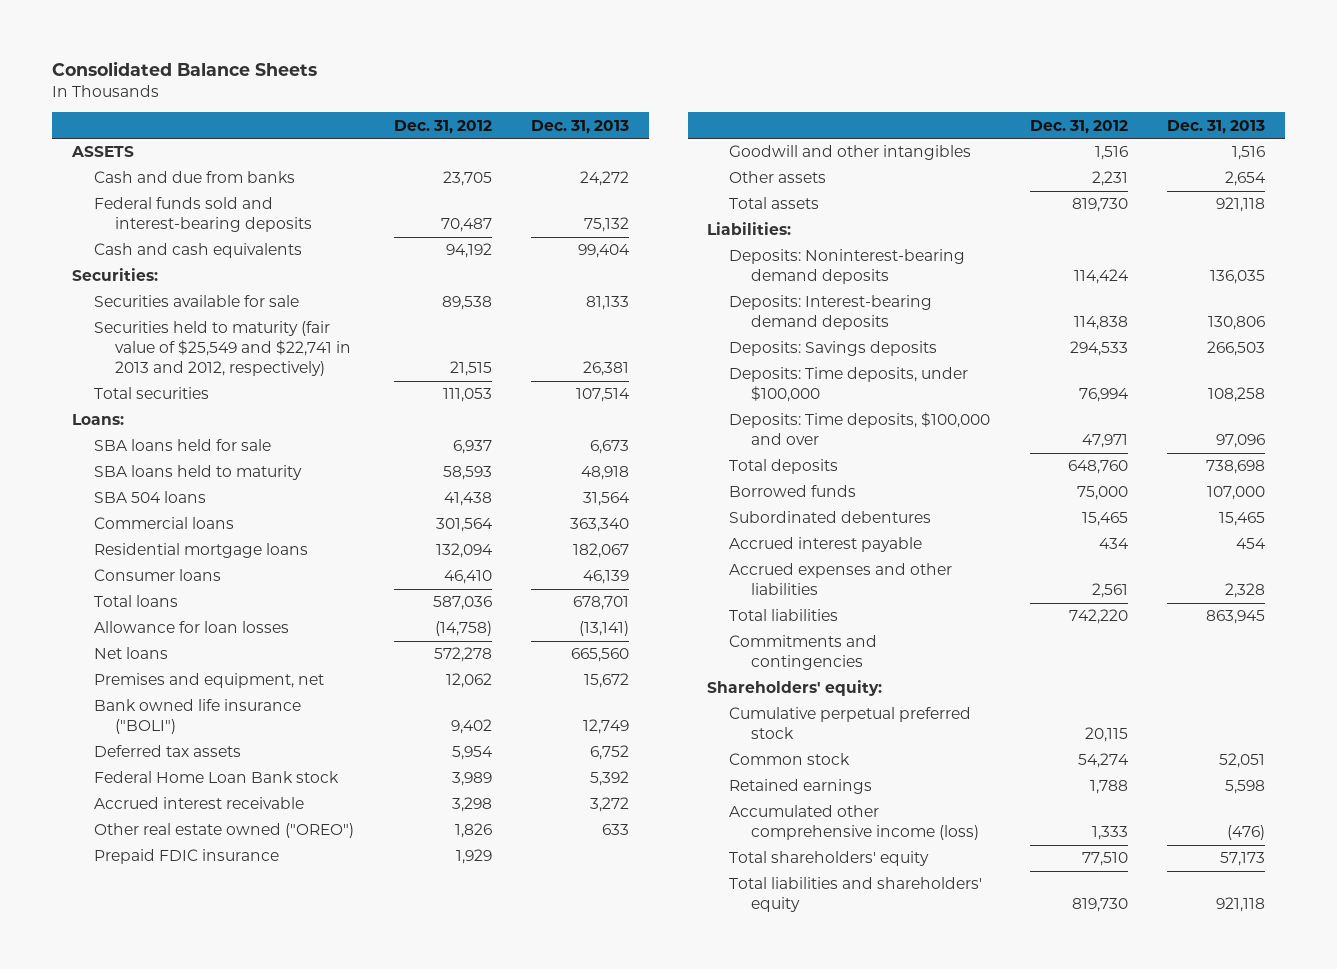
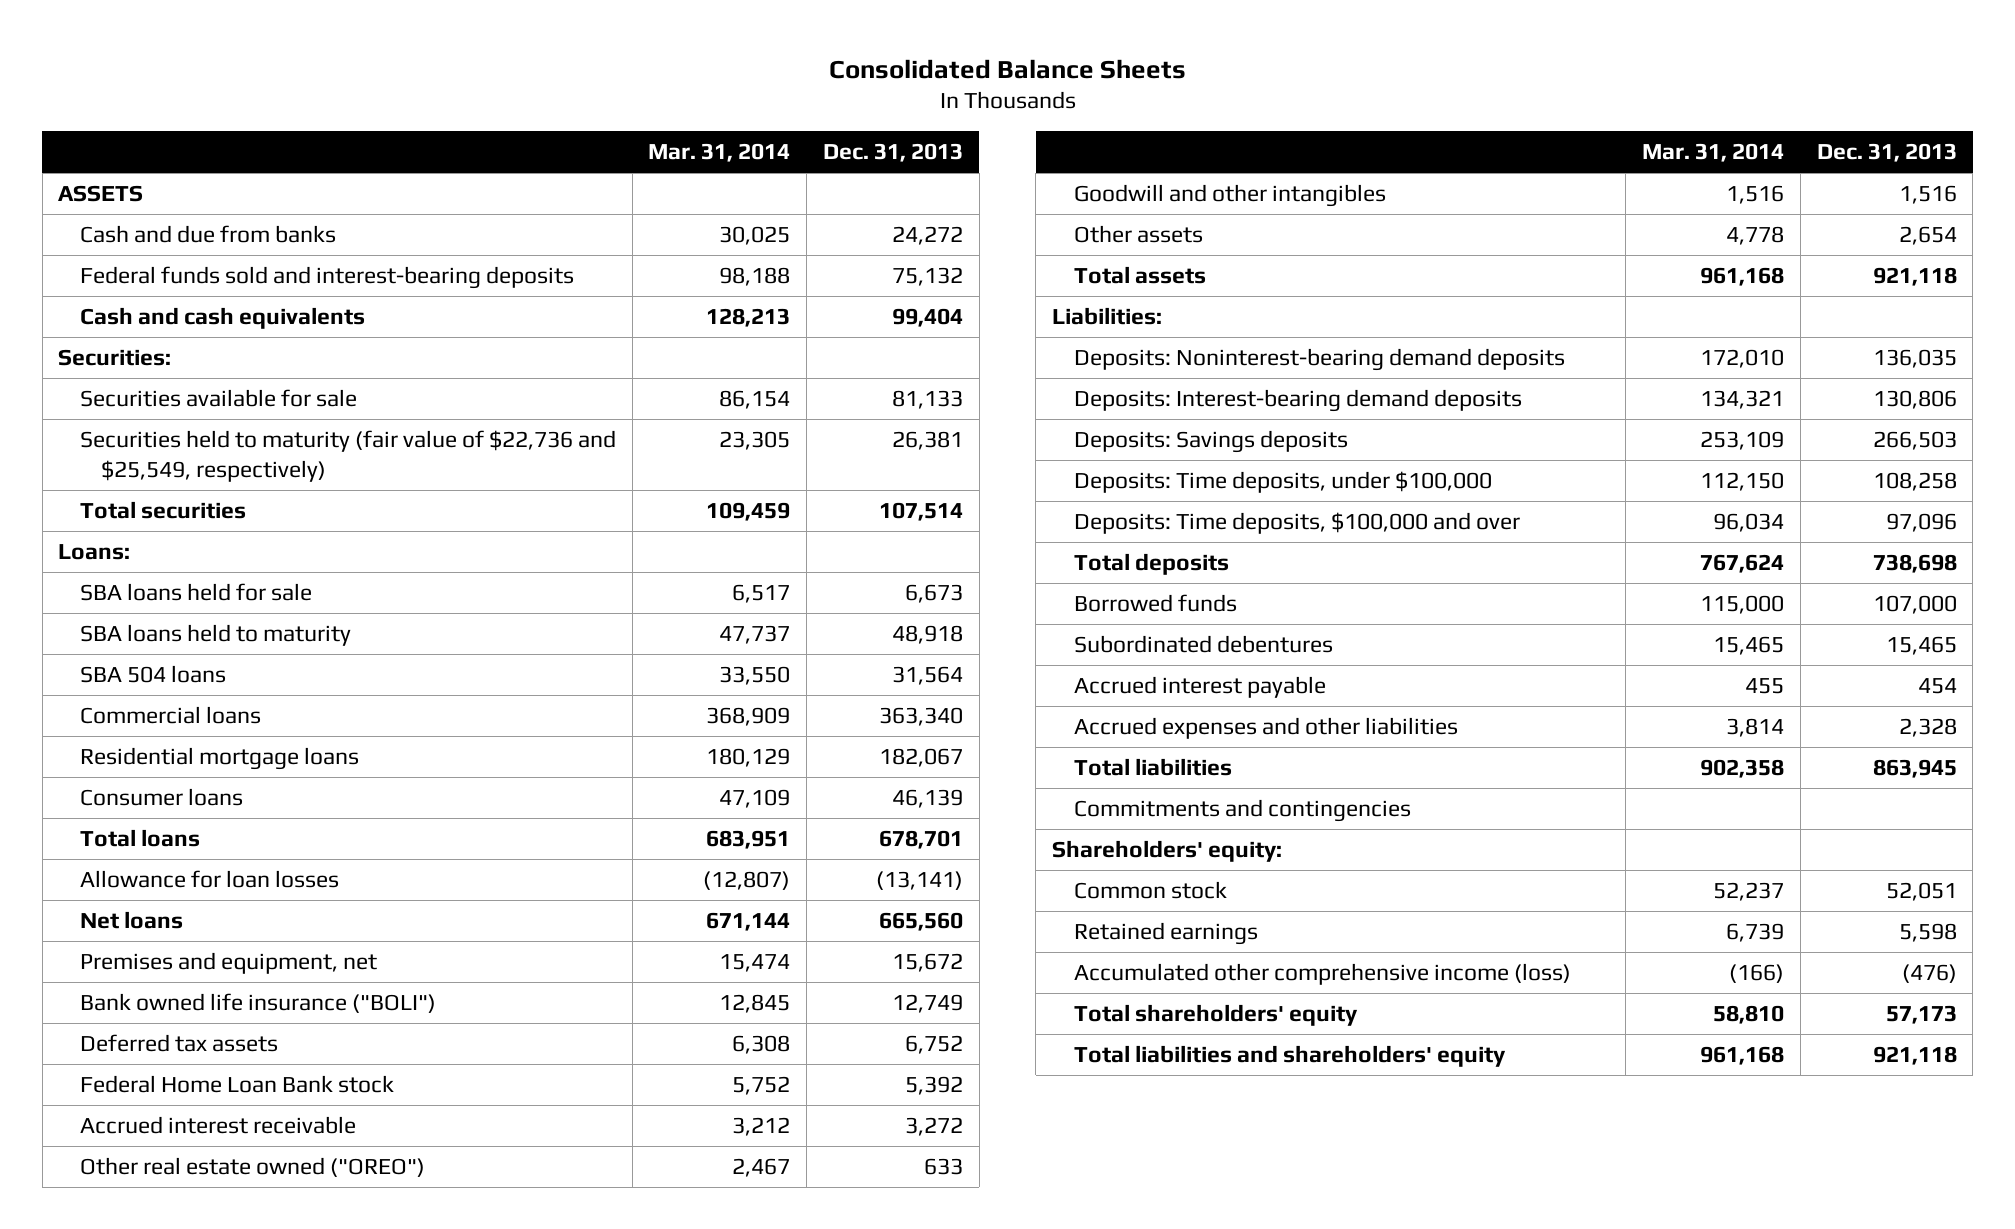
[394,119,493,134] Dec. 31, 2012 -> none
none -> [648,143,791,163] Mar. 31, 2014
[93,321,352,376] Securities held to maturity (fair value of $25,549 and $22,741 in 2013 and 2012, respectively) -> [79,430,616,482] Securities held to maturity (fair value of $22,736 and $25,549, respectively)
[93,849,279,865] Prepaid FDIC insurance -> none
[729,707,972,740] Cumulative perpetual preferred stock -> none

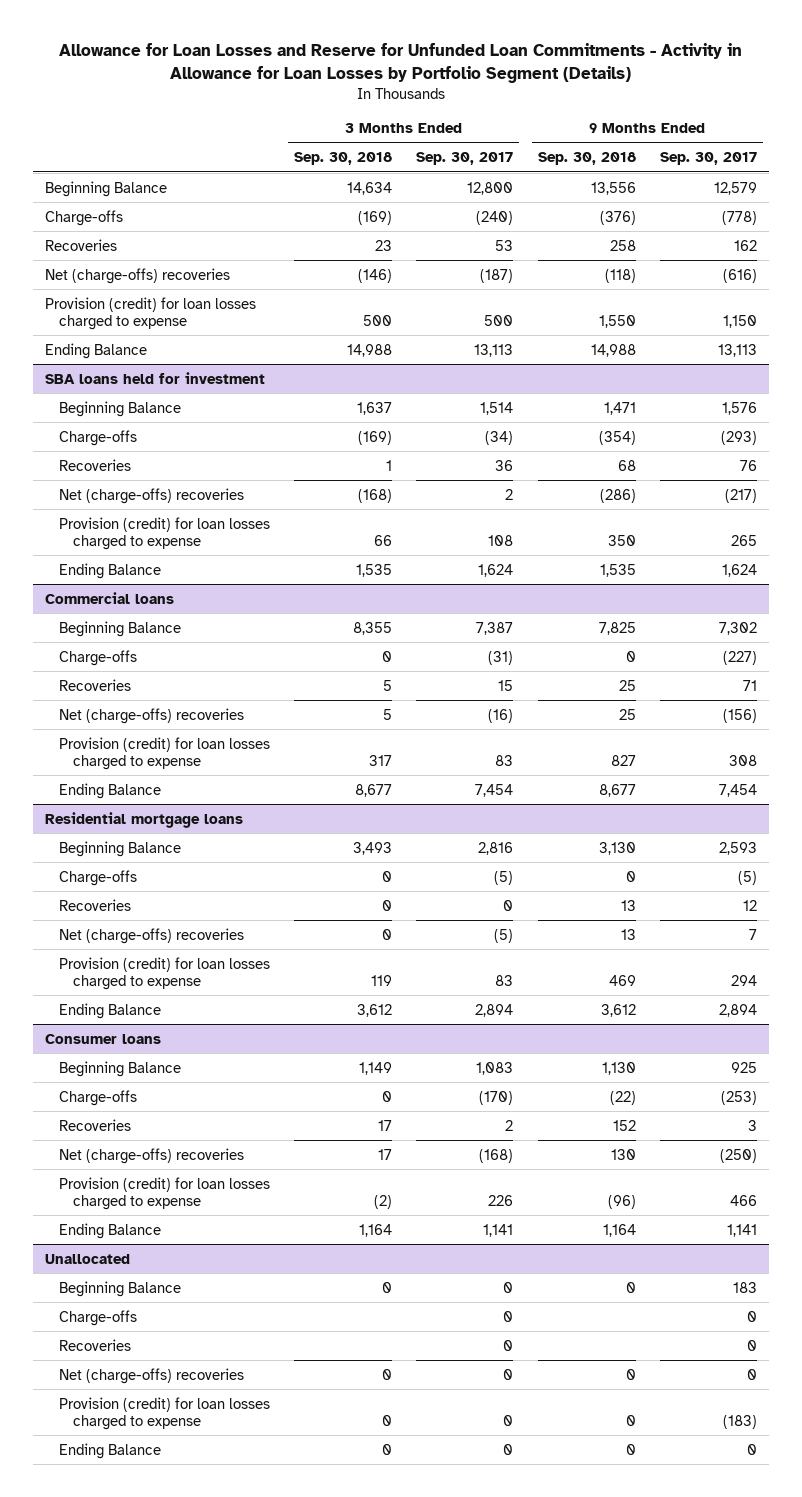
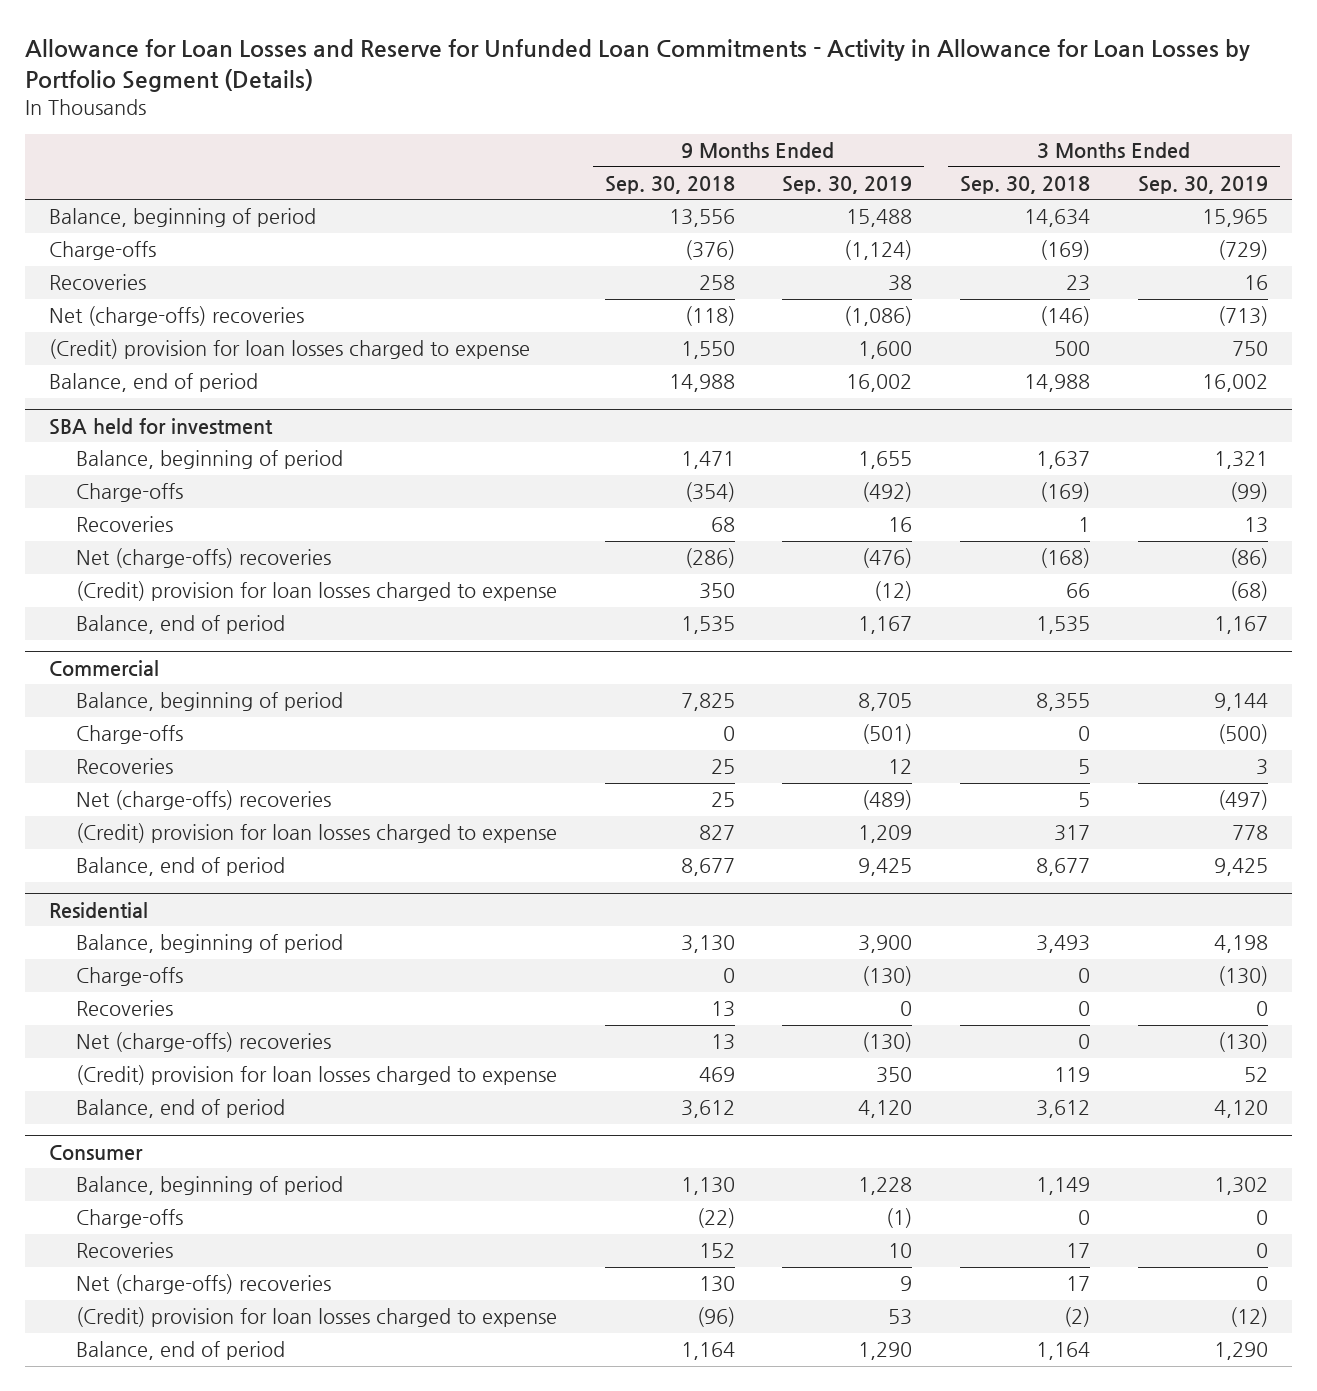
[416,152,514,166] Sep. 30, 2017 -> none
[659,152,757,166] Sep. 30, 2017 -> none
none -> [782,175,913,194] Sep. 30, 2019
none -> [1137,175,1268,194] Sep. 30, 2019
[44,180,167,197] Beginning Balance -> [48,208,316,228] Balance, beginning of period
[44,296,256,330] Provision (credit) for loan losses charged to expense -> [48,339,530,360] (Credit) provision for loan losses charged to expense
[44,342,147,359] Ending Balance -> [48,373,258,393] Balance, end of period
[44,371,265,384] SBA loans held for investment -> [48,417,273,435] SBA held for investment
[58,400,181,417] Beginning Balance -> [75,450,343,470] Balance, beginning of period
[58,516,270,550] Provision (credit) for loan losses charged to expense -> [75,581,557,602] (Credit) provision for loan losses charged to expense
[58,562,161,579] Ending Balance -> [75,615,285,635] Balance, end of period
[44,591,174,604] Commercial loans -> [48,659,159,677] Commercial
[58,620,181,637] Beginning Balance -> [75,692,343,712] Balance, beginning of period
[58,736,270,770] Provision (credit) for loan losses charged to expense -> [75,823,557,844] (Credit) provision for loan losses charged to expense
[58,782,161,799] Ending Balance -> [75,857,285,877] Balance, end of period
[44,811,243,828] Residential mortgage loans -> [48,901,148,918] Residential
[58,840,181,857] Beginning Balance -> [75,934,343,954] Balance, beginning of period
[58,956,270,990] Provision (credit) for loan losses charged to expense -> [75,1065,557,1086] (Credit) provision for loan losses charged to expense
[58,1002,161,1019] Ending Balance -> [75,1099,285,1119] Balance, end of period
[44,1033,161,1044] Consumer loans -> [48,1144,143,1160] Consumer
[58,1060,181,1077] Beginning Balance -> [75,1176,343,1196] Balance, beginning of period
[44,1253,130,1264] Unallocated -> none
[58,1280,181,1297] Beginning Balance -> none
[58,1309,137,1326] Charge-offs -> none
[58,1338,131,1351] Recoveries -> none
[58,1367,244,1384] Net (charge-offs) recoveries -> none
[58,1396,270,1430] Provision (credit) for loan losses charged to expense -> none
[58,1442,161,1459] Ending Balance -> none
[58,1176,270,1210] Provision (credit) for loan losses charged to expense -> [75,1307,557,1328] (Credit) provision for loan losses charged to expense
[58,1222,161,1239] Ending Balance -> [75,1341,285,1361] Balance, end of period

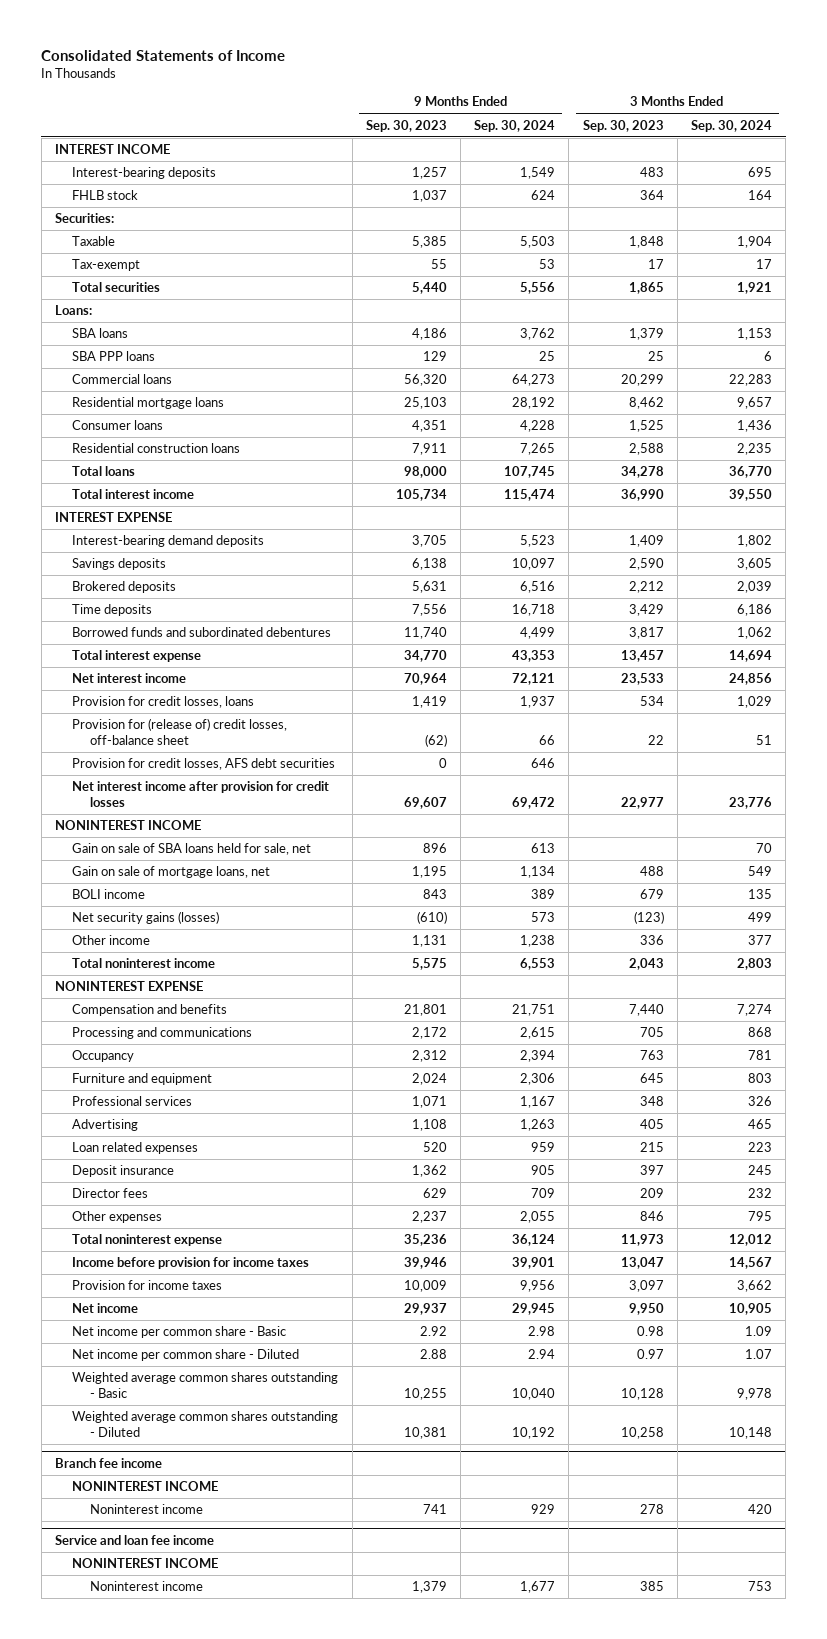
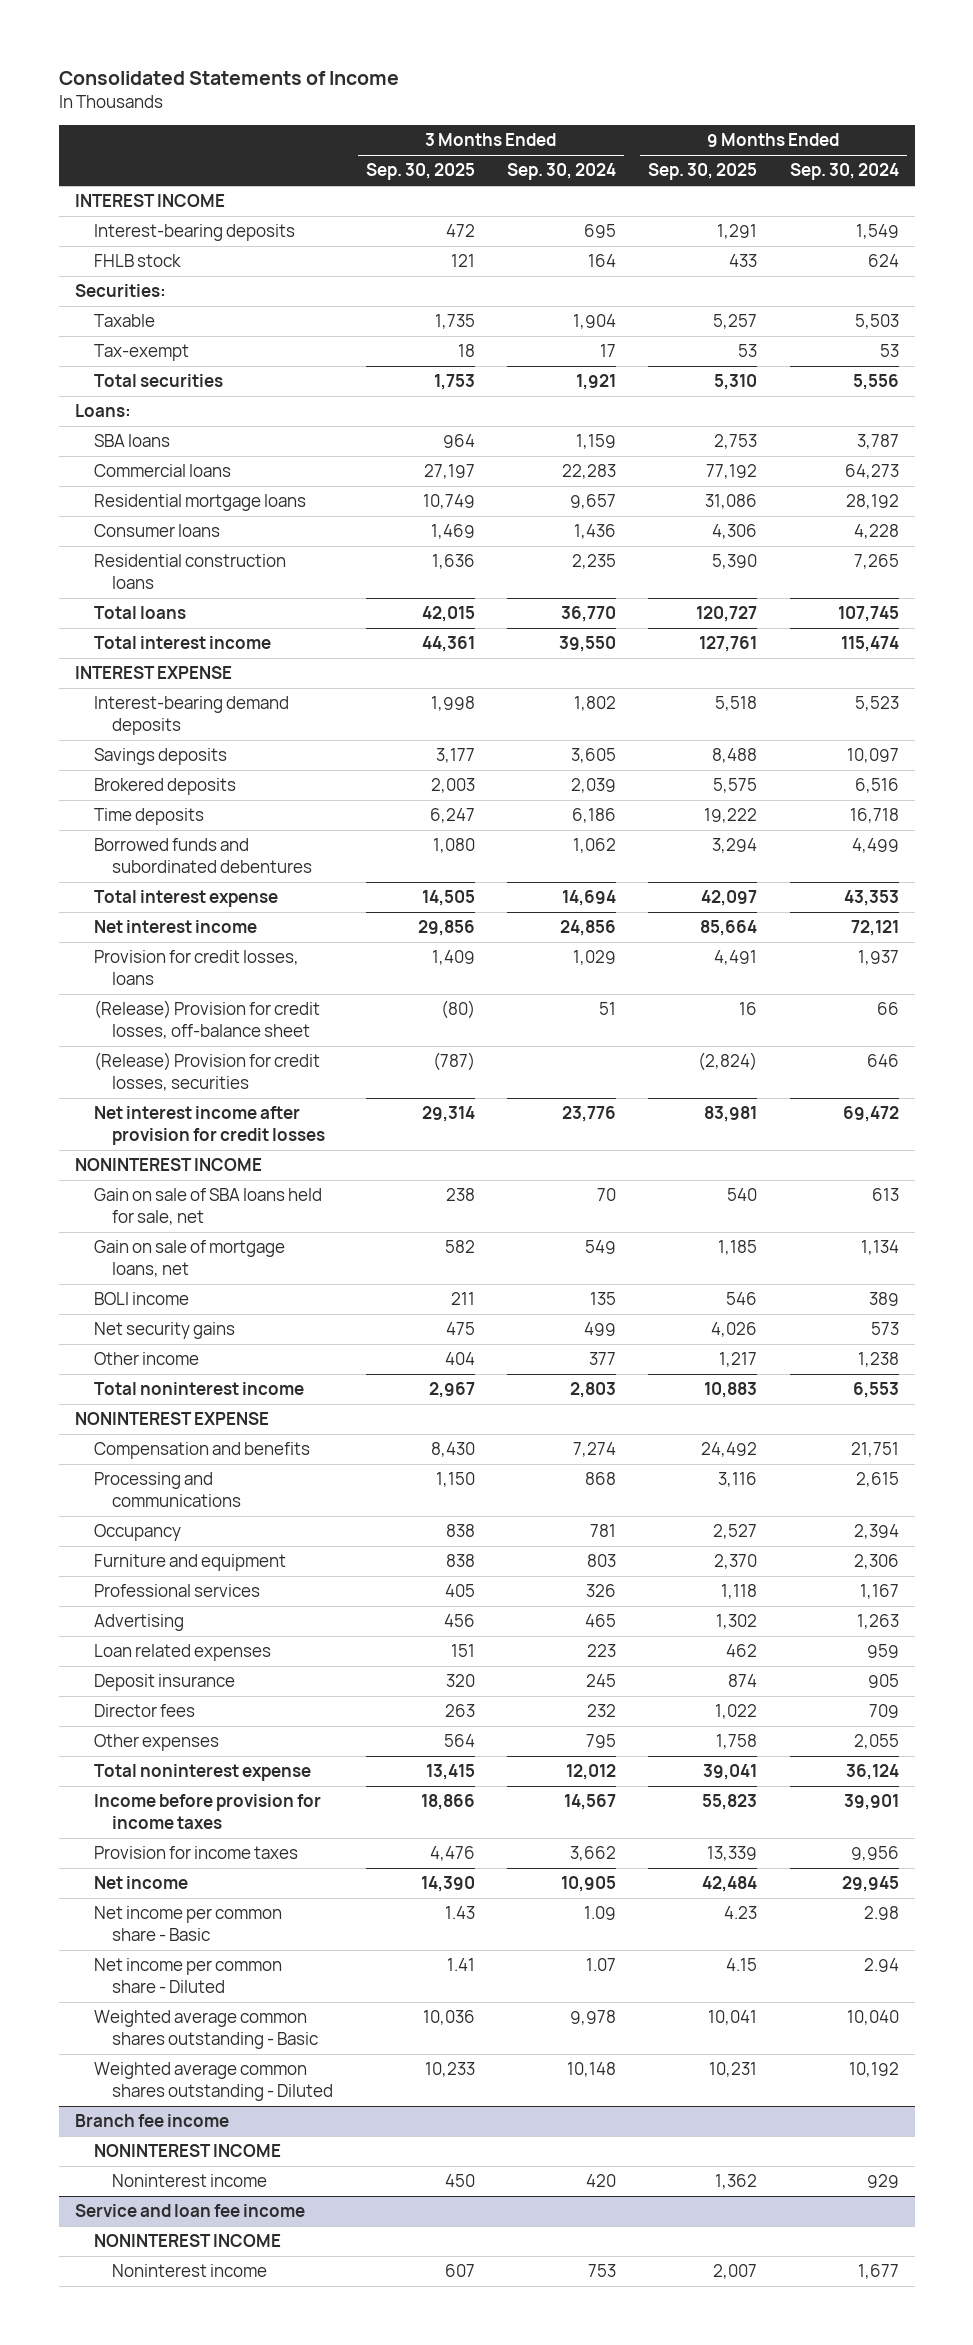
[365,119,447,132] Sep. 30, 2023 -> none
[582,119,664,132] Sep. 30, 2023 -> none
none -> [365,163,475,181] Sep. 30, 2025
none -> [648,163,758,181] Sep. 30, 2025
[72,351,156,362] SBA PPP loans -> none
[520,328,556,341] 3,762 -> [856,434,899,450] 3,787
[736,328,772,341] 1,153 -> [575,434,616,450] 1,159
[72,718,288,745] Provision for (release of) credit losses, off-balance sheet -> [93,1000,320,1040] (Release) Provision for credit losses, off-balance sheet
[72,758,336,771] Provision for credit losses, AFS debt securities -> [93,1052,320,1092] (Release) Provision for credit losses, securities
[72,911,220,925] Net security gains (losses) -> [93,1322,235,1340] Net security gains

